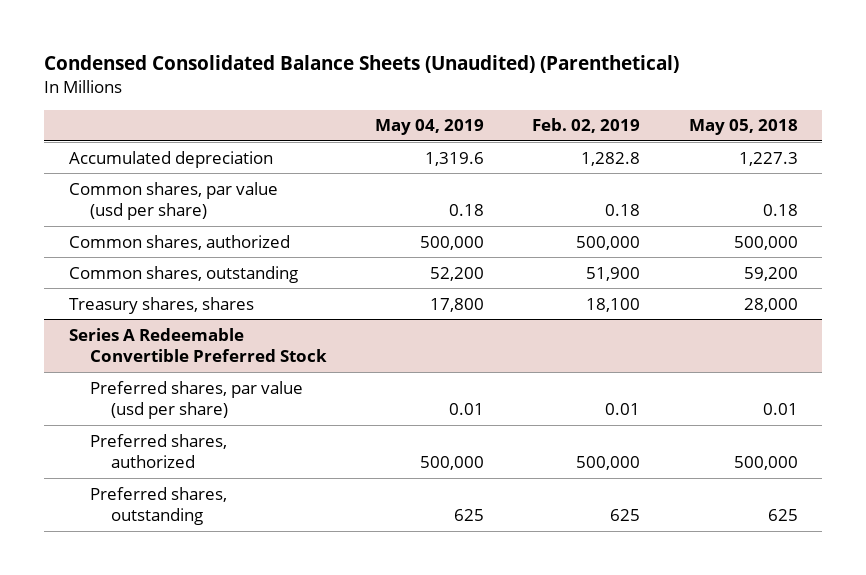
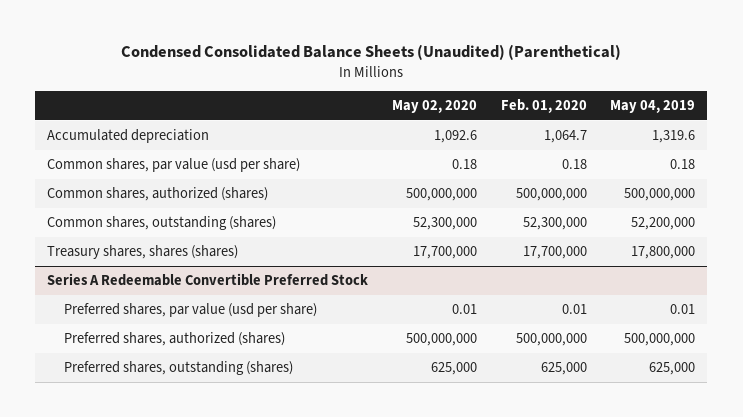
[532,118,641,134] Feb. 02, 2019 -> none
[688,119,798,136] May 05, 2018 -> none
none -> [391,100,477,114] May 02, 2020
none -> [500,99,587,114] Feb. 01, 2020
[68,234,290,250] Common shares, authorized -> [47,187,269,202] Common shares, authorized (shares)
[420,235,485,250] 500,000 -> [624,188,696,202] 500,000,000
[68,265,298,283] Common shares, outstanding -> [47,216,277,231] Common shares, outstanding (shares)
[430,266,485,281] 52,200 -> [631,217,696,231] 52,200,000
[68,296,254,314] Treasury shares, shares -> [47,245,239,260] Treasury shares, shares (shares)
[430,297,485,312] 17,800 -> [631,246,696,260] 17,800,000
[89,433,227,468] Preferred shares, authorized -> [64,332,286,347] Preferred shares, authorized (shares)
[420,455,485,470] 500,000 -> [624,333,696,347] 500,000,000
[89,486,227,525] Preferred shares, outstanding -> [64,361,294,376] Preferred shares, outstanding (shares)
[454,508,485,521] 625 -> [649,362,696,376] 625,000

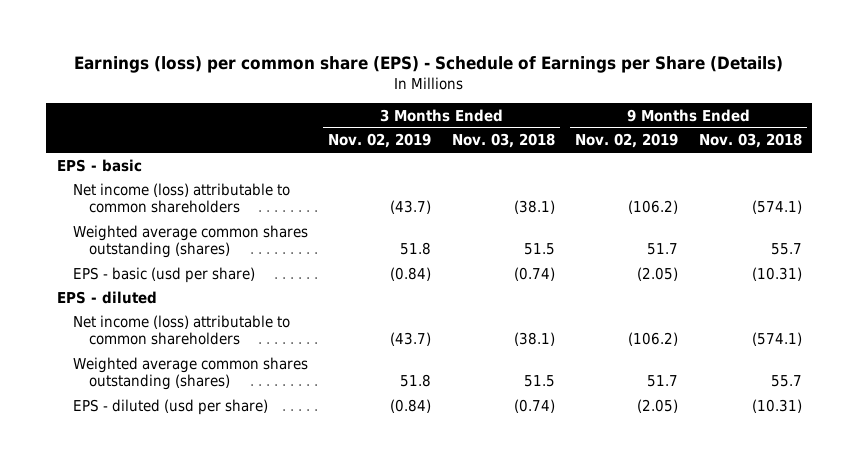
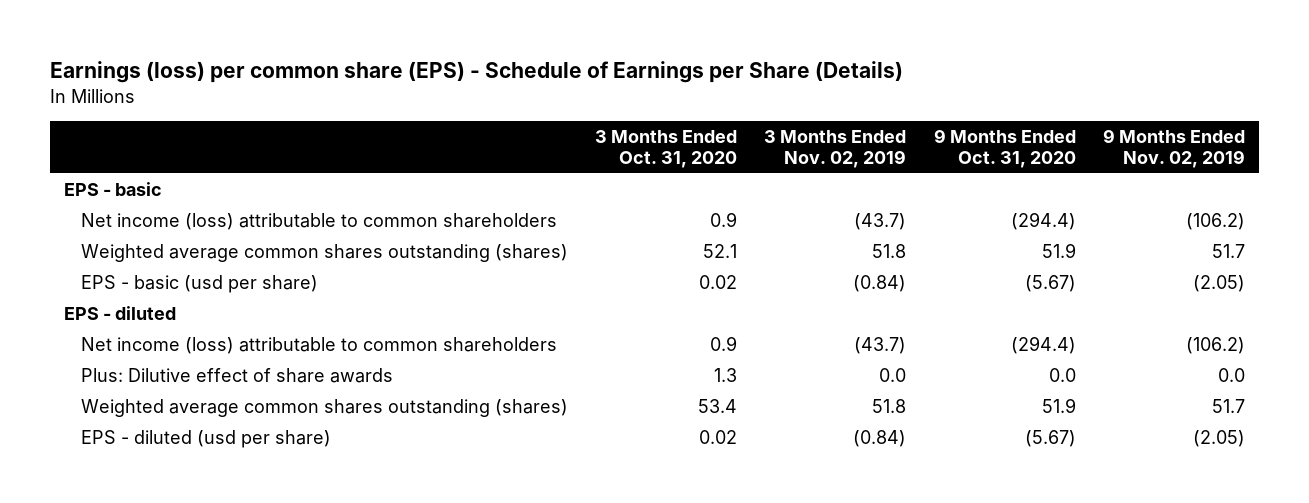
[451,133,555,149] Nov. 03, 2018 -> none
[698,133,802,149] Nov. 03, 2018 -> none
none -> [595,129,738,168] 3 Months Ended Oct. 31, 2020
none -> [933,128,1076,168] 9 Months Ended Oct. 31, 2020
none -> [80,368,393,384] Plus: Dilutive effect of share awards

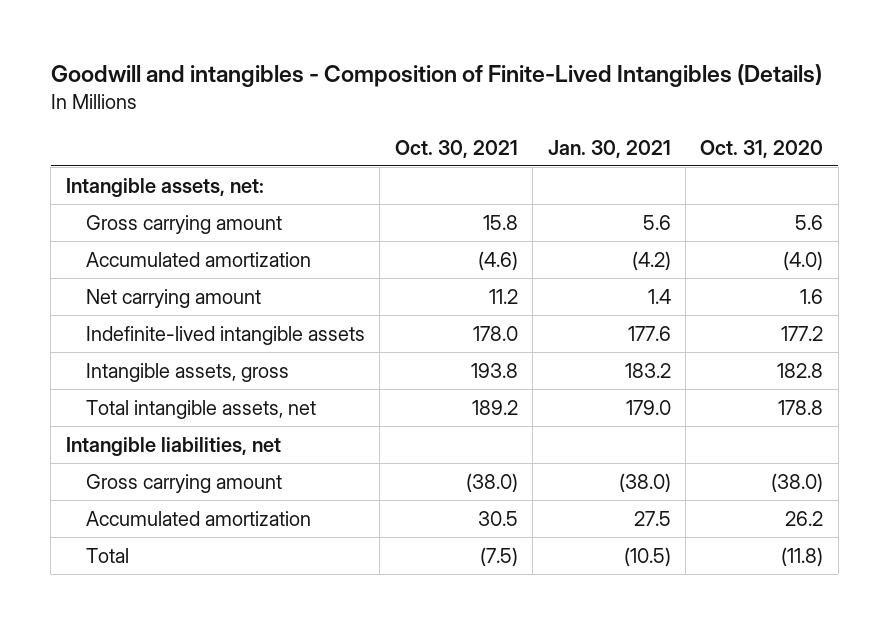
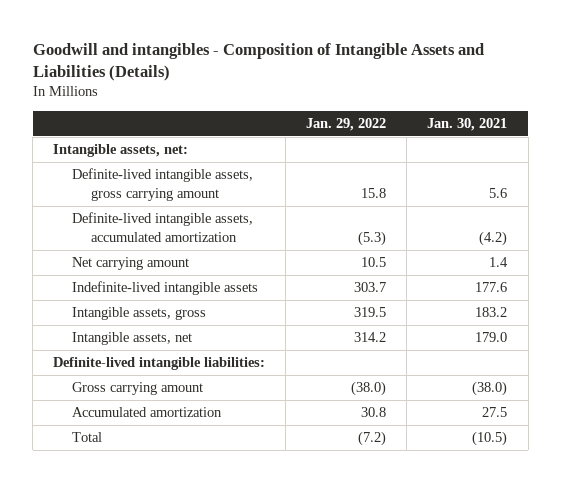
[50,63,822,87] Goodwill and intangibles - Composition of Finite-Lived Intangibles (Details) -> [32,42,484,81] Goodwill and intangibles - Composition of Intangible Assets and Liabilities (Details)
[394,139,518,158] Oct. 30, 2021 -> none
[700,139,824,158] Oct. 31, 2020 -> none
none -> [306,117,387,131] Jan. 29, 2022
[86,214,283,234] Gross carrying amount -> [72,168,254,201] Definite-lived intangible assets, gross carrying amount
[86,251,312,267] Accumulated amortization -> [72,212,254,242] Definite-lived intangible assets, accumulated amortization
[86,399,317,419] Total intangible assets, net -> [72,332,193,346] Intangible assets, net
[65,436,281,456] Intangible liabilities, net -> [53,357,266,371] Definite-lived intangible liabilities:

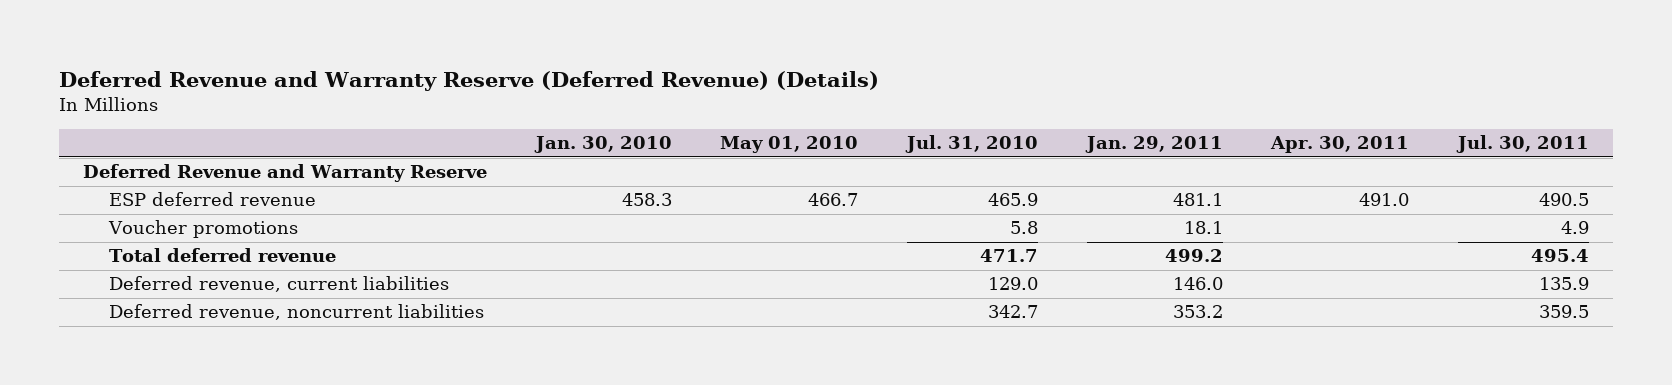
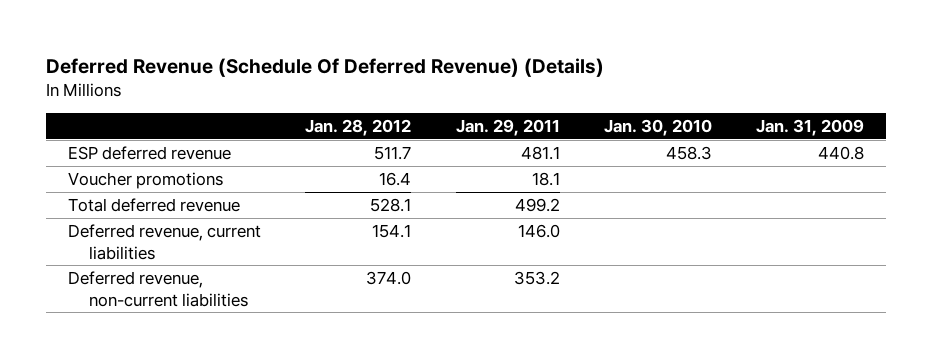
[58,70,879,91] Deferred Revenue and Warranty Reserve (Deferred Revenue) (Details) -> [45,57,604,77] Deferred Revenue (Schedule Of Deferred Revenue) (Details)
[720,136,859,154] May 01, 2010 -> none
[905,135,1039,154] Jul. 31, 2010 -> none
[1270,136,1410,154] Apr. 30, 2011 -> none
[1456,135,1590,154] Jul. 30, 2011 -> none
none -> [305,118,412,136] Jan. 28, 2012
none -> [756,118,865,136] Jan. 31, 2009
[82,164,487,183] Deferred Revenue and Warranty Reserve -> none
[109,304,485,321] Deferred revenue, noncurrent liabilities -> [68,270,249,307] Deferred revenue, non-current liabilities

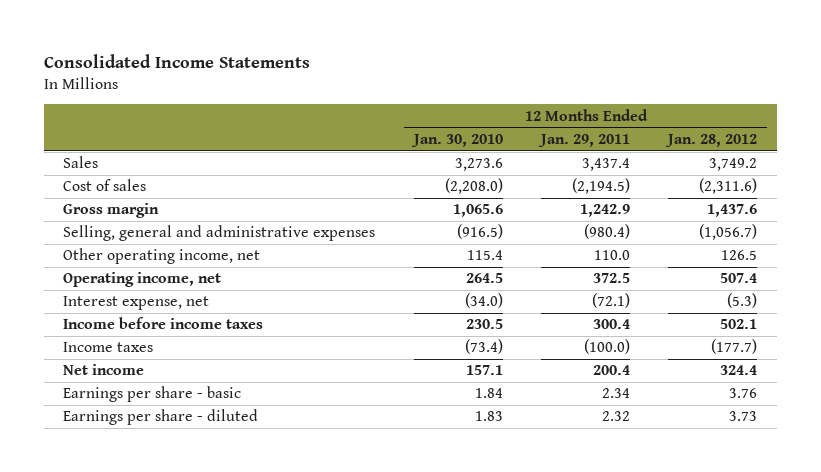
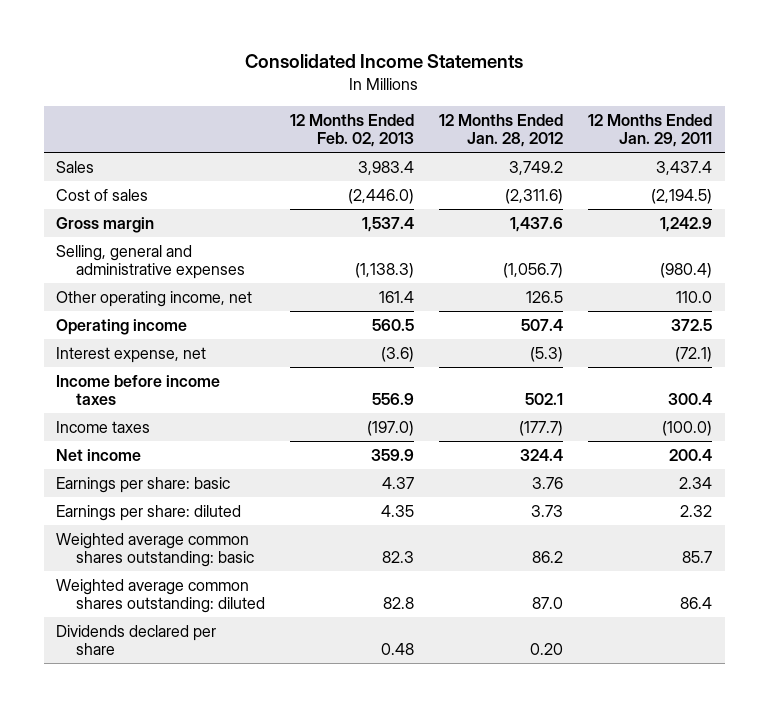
[410,133,503,147] Jan. 30, 2010 -> none
none -> [290,113,415,148] 12 Months Ended Feb. 02, 2013
[63,272,222,288] Operating income, net -> [56,318,188,335] Operating income
[63,386,242,403] Earnings per share - basic -> [56,476,231,493] Earnings per share: basic
[63,409,259,426] Earnings per share - diluted -> [56,504,242,521] Earnings per share: diluted
none -> [56,532,255,568] Weighted average common shares outstanding: basic
none -> [56,578,266,614] Weighted average common shares outstanding: diluted
none -> [56,624,217,656] Dividends declared per share

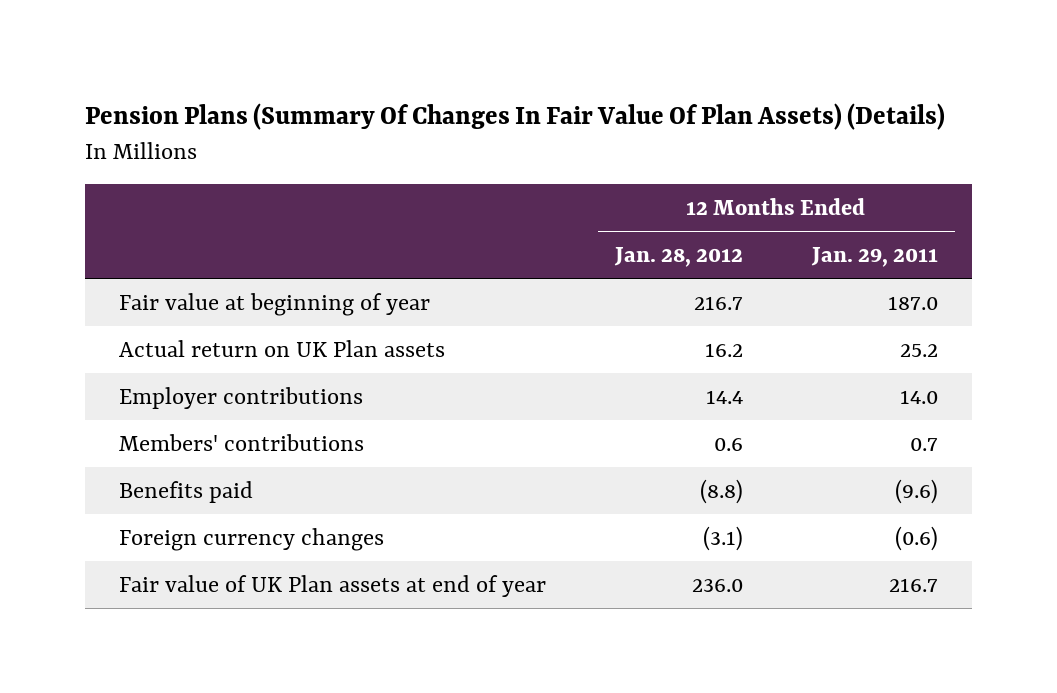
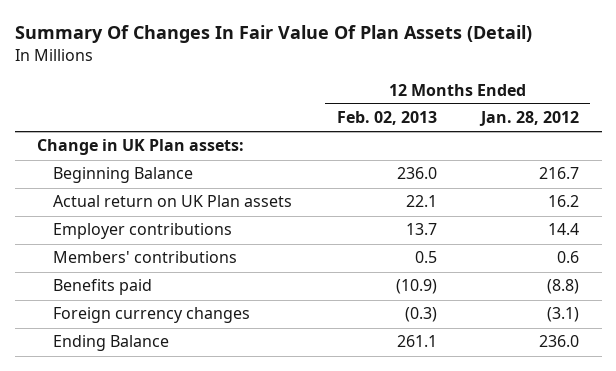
[85,103,946,131] Pension Plans (Summary Of Changes In Fair Value Of Plan Assets) (Details) -> [14,25,532,44] Summary Of Changes In Fair Value Of Plan Assets (Detail)
[810,246,938,267] Jan. 29, 2011 -> none
none -> [336,111,437,126] Feb. 02, 2013
none -> [37,139,245,156] Change in UK Plan assets:
[119,292,431,316] Fair value at beginning of year -> [52,167,193,184] Beginning Balance
[119,574,547,597] Fair value of UK Plan assets at end of year -> [52,335,169,352] Ending Balance

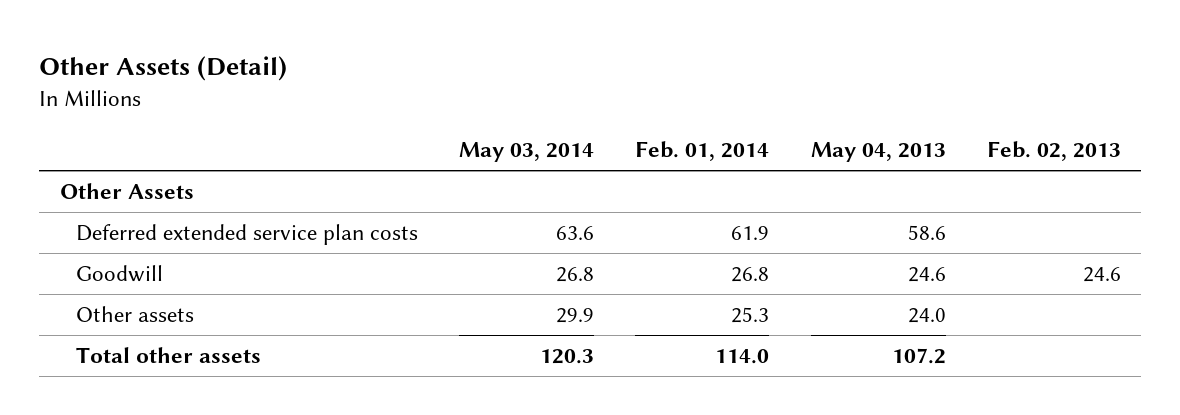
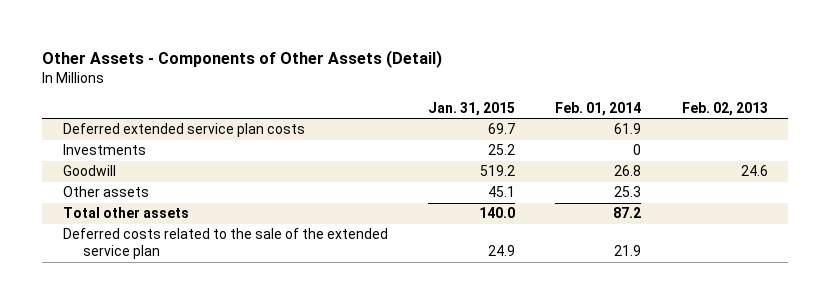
[39,55,288,81] Other Assets (Detail) -> [42,50,443,69] Other Assets - Components of Other Assets (Detail)
[459,142,595,163] May 03, 2014 -> none
[810,142,946,163] May 04, 2013 -> none
none -> [427,101,515,116] Jan. 31, 2015
[59,183,194,200] Other Assets -> none
none -> [62,144,146,156] Investments
[715,349,770,365] 114.0 -> [613,207,642,219] 87.2
none -> [62,228,388,260] Deferred costs related to the sale of the extended service plan

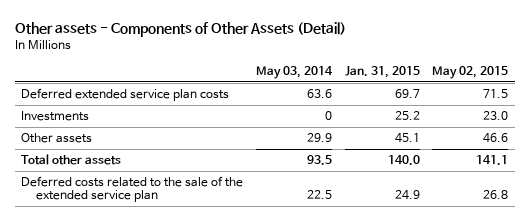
[42,50,443,69] Other Assets - Components of Other Assets (Detail) -> [15,22,347,38] Other assets - Components of Other Assets (Detail)
[555,101,642,116] Feb. 01, 2014 -> none
[681,101,768,116] Feb. 02, 2013 -> none
none -> [256,66,334,80] May 03, 2014
none -> [432,66,509,80] May 02, 2015
[62,165,116,177] Goodwill -> none

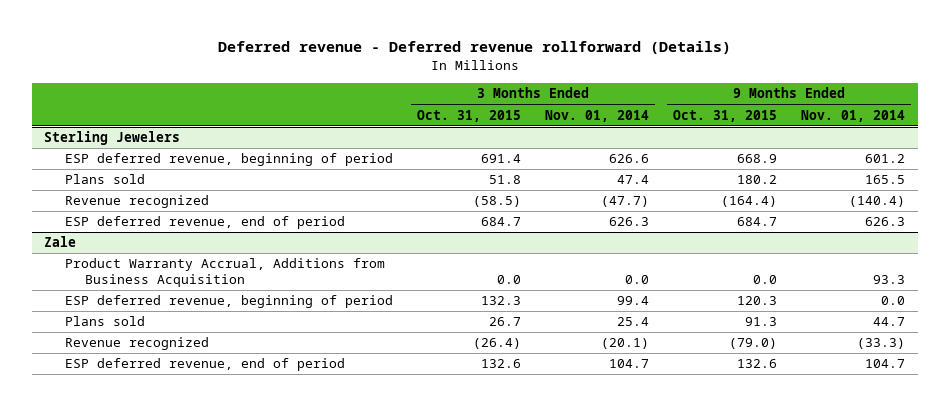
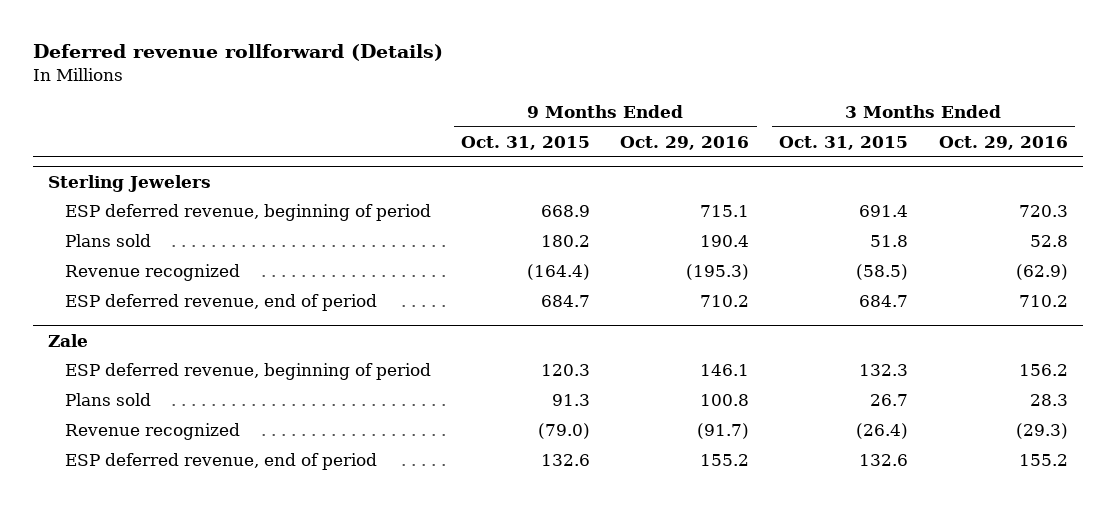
[217,41,731,55] Deferred revenue - Deferred revenue rollforward (Details) -> [32,44,443,62] Deferred revenue rollforward (Details)
[545,109,650,122] Nov. 01, 2014 -> none
[801,109,906,122] Nov. 01, 2014 -> none
none -> [620,135,750,150] Oct. 29, 2016
none -> [938,135,1068,150] Oct. 29, 2016
[64,258,385,288] Product Warranty Accrual, Additions from Business Acquisition -> none

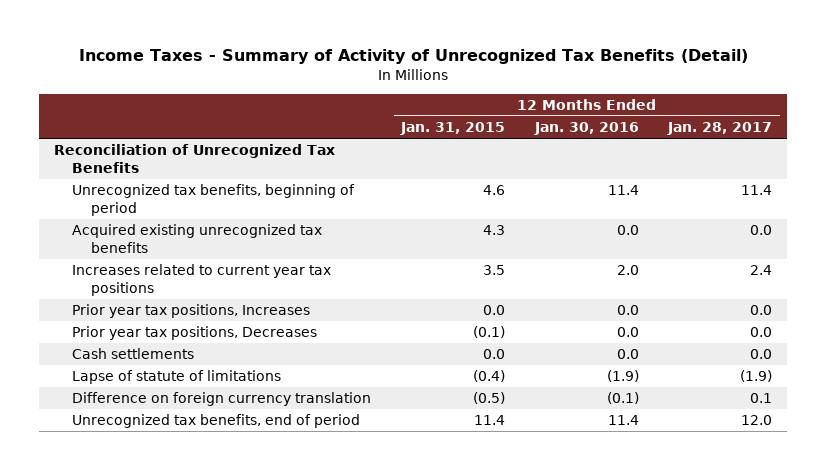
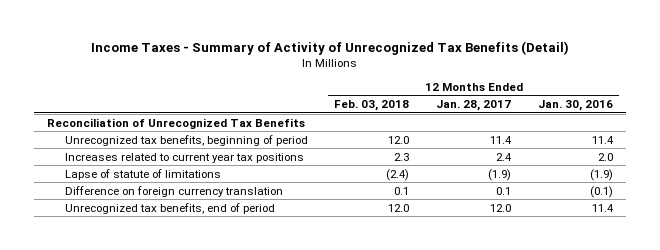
[399,122,505,136] Jan. 31, 2015 -> none
none -> [334,100,410,112] Feb. 03, 2018
[72,224,323,254] Acquired existing unrecognized tax benefits -> none
[72,304,311,319] Prior year tax positions, Increases -> none
[72,326,318,341] Prior year tax positions, Decreases -> none
[72,348,195,360] Cash settlements -> none

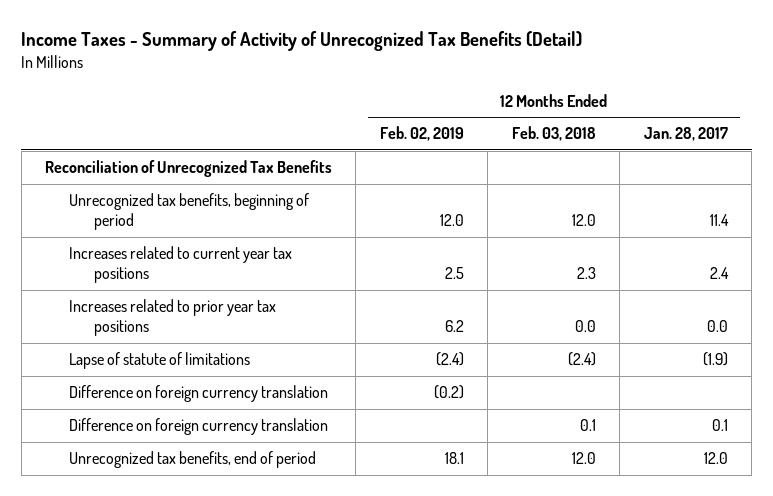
[537,100,613,112] Jan. 30, 2016 -> none
none -> [379,126,464,142] Feb. 02, 2019
none -> [69,299,277,337] Increases related to prior year tax positions
none -> [69,385,329,403] Difference on foreign currency translation

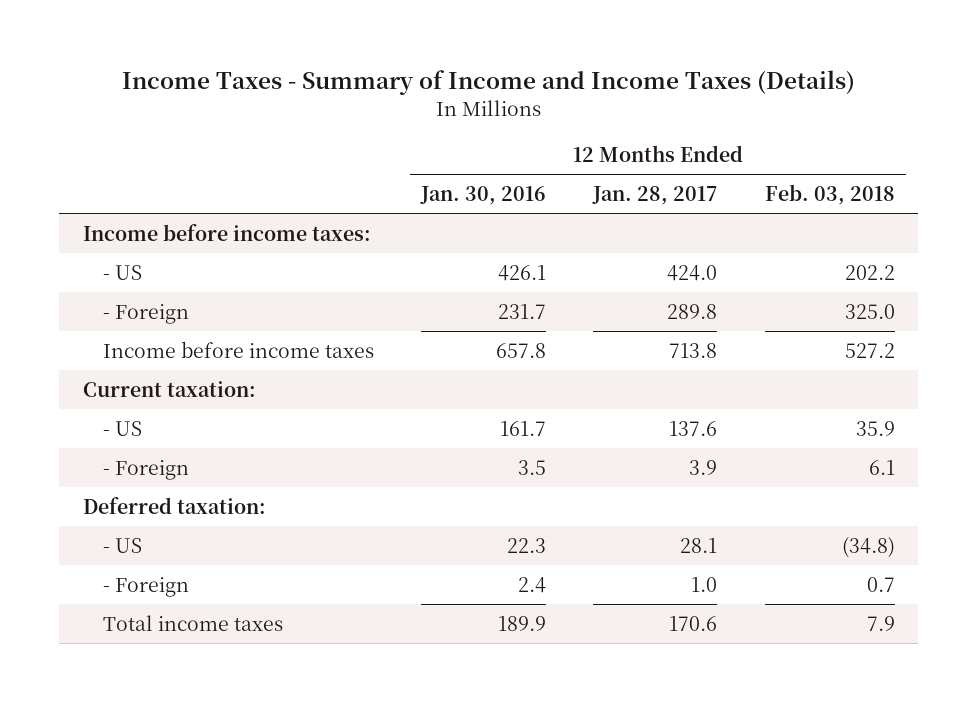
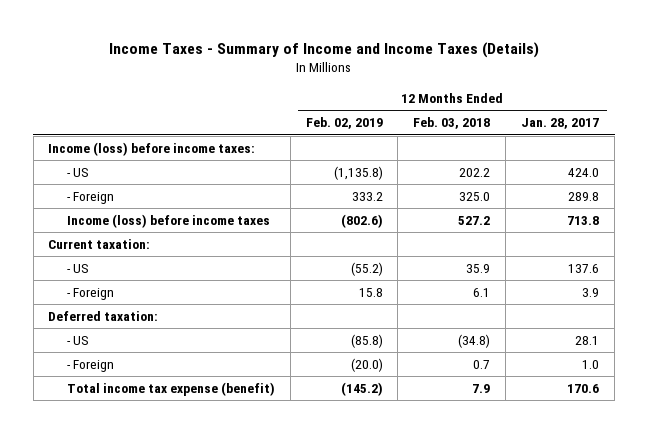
[420,185,547,205] Jan. 30, 2016 -> none
none -> [305,117,383,130] Feb. 02, 2019
[82,223,371,241] Income before income taxes: -> [48,142,256,157] Income (loss) before income taxes:
[103,340,375,358] Income before income taxes -> [66,214,270,229] Income (loss) before income taxes
[103,614,284,631] Total income taxes -> [66,382,275,397] Total income tax expense (benefit)

